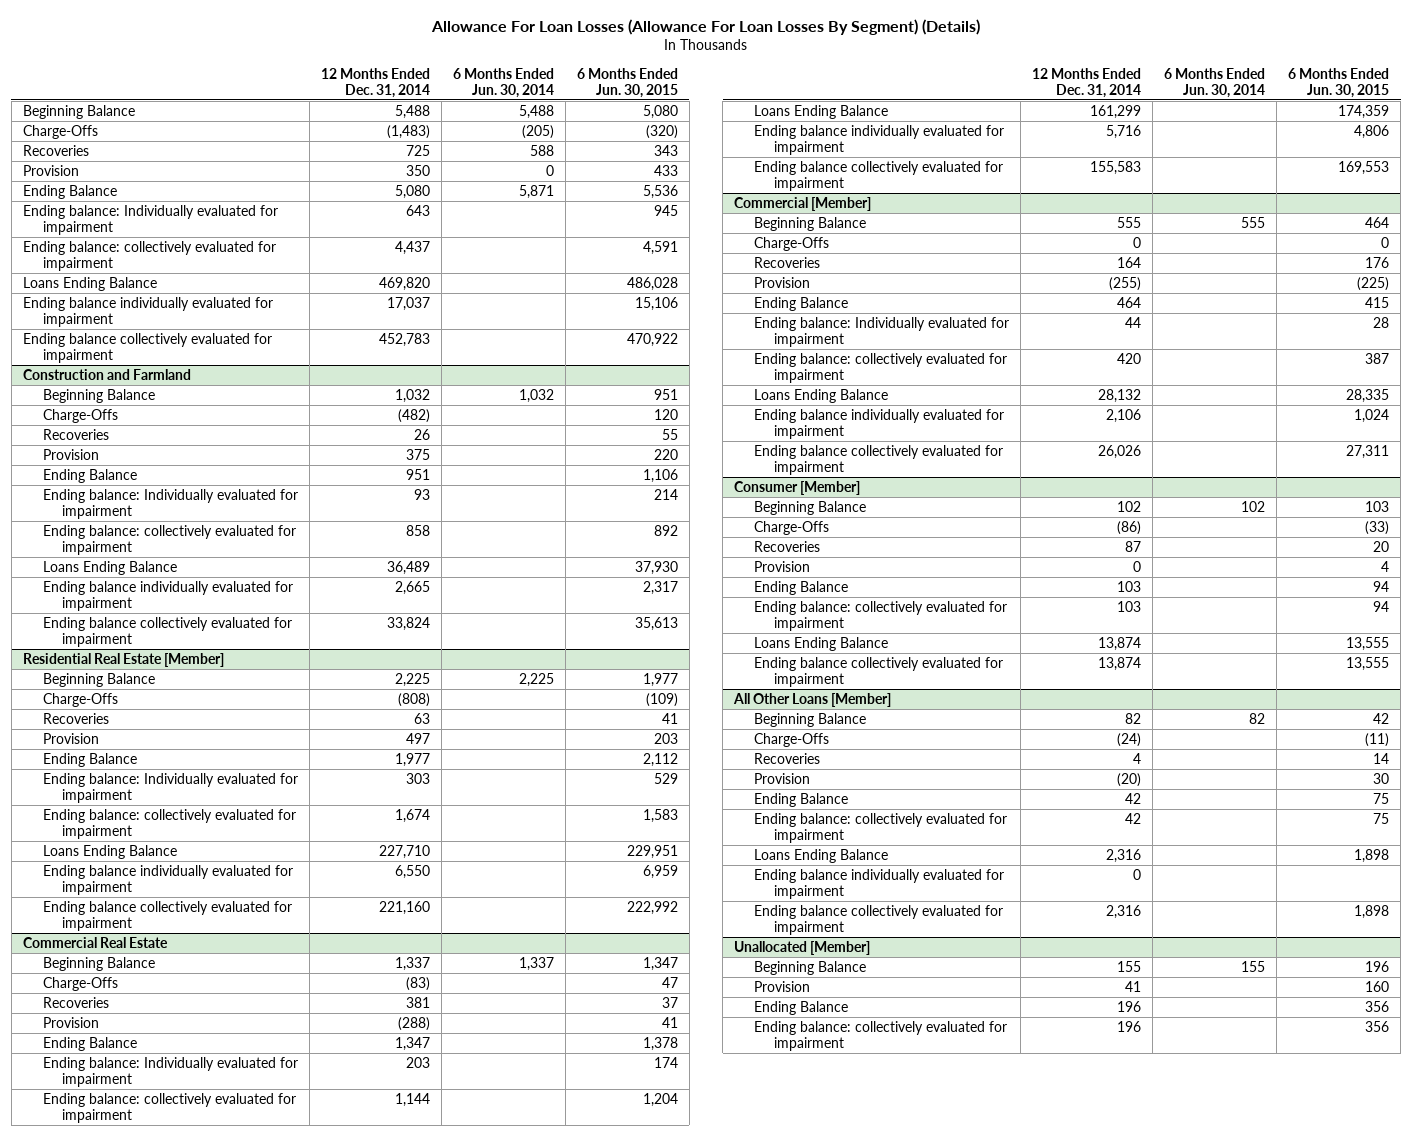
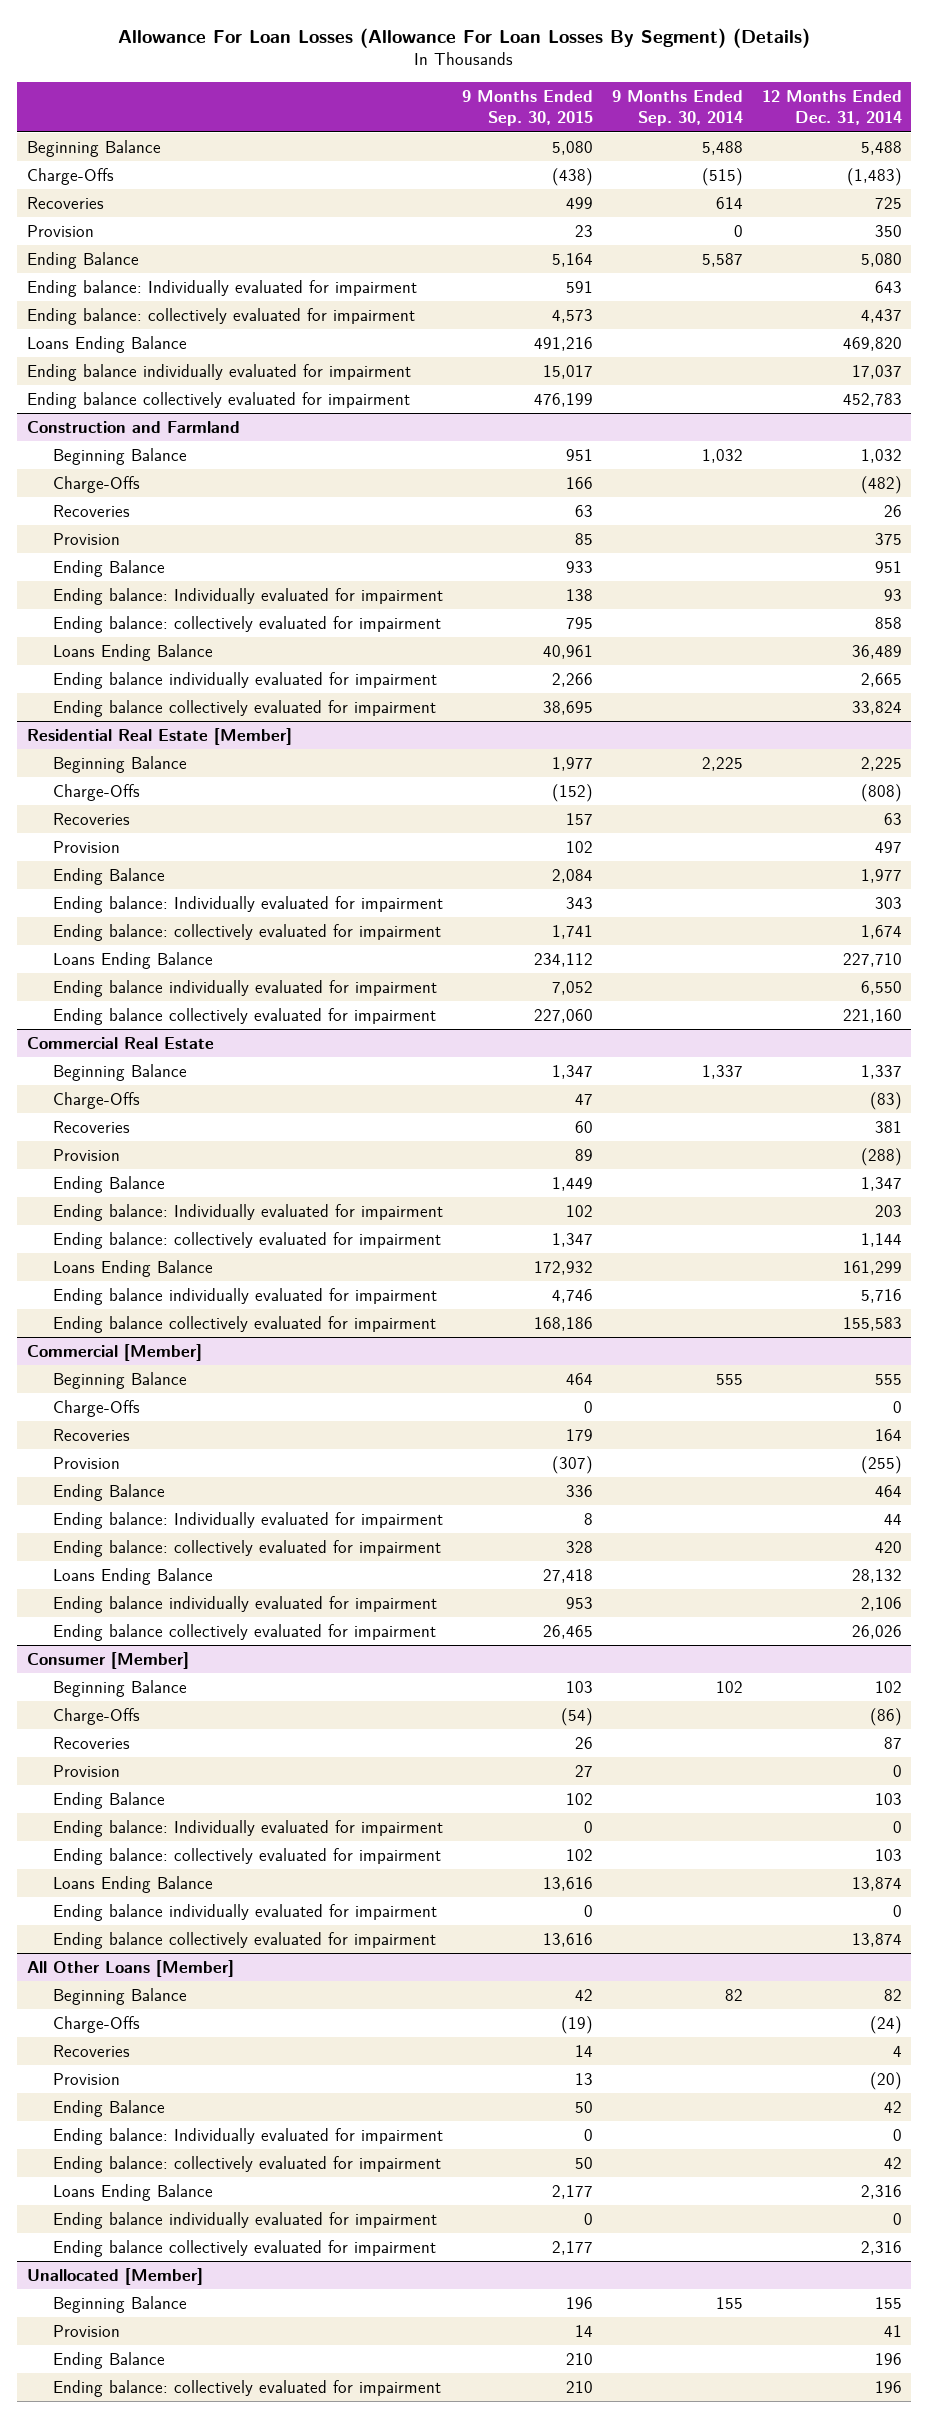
[452,67,554,98] 6 Months Ended Jun. 30, 2014 -> none
[576,67,678,98] 6 Months Ended Jun. 30, 2015 -> none
none -> [461,89,593,127] 9 Months Ended Sep. 30, 2015
none -> [611,89,743,127] 9 Months Ended Sep. 30, 2014
none -> [52,1820,443,1838] Ending balance: Individually evaluated for impairment
none -> [52,1904,437,1922] Ending balance individually evaluated for impairment
none -> [52,2128,443,2146] Ending balance: Individually evaluated for impairment

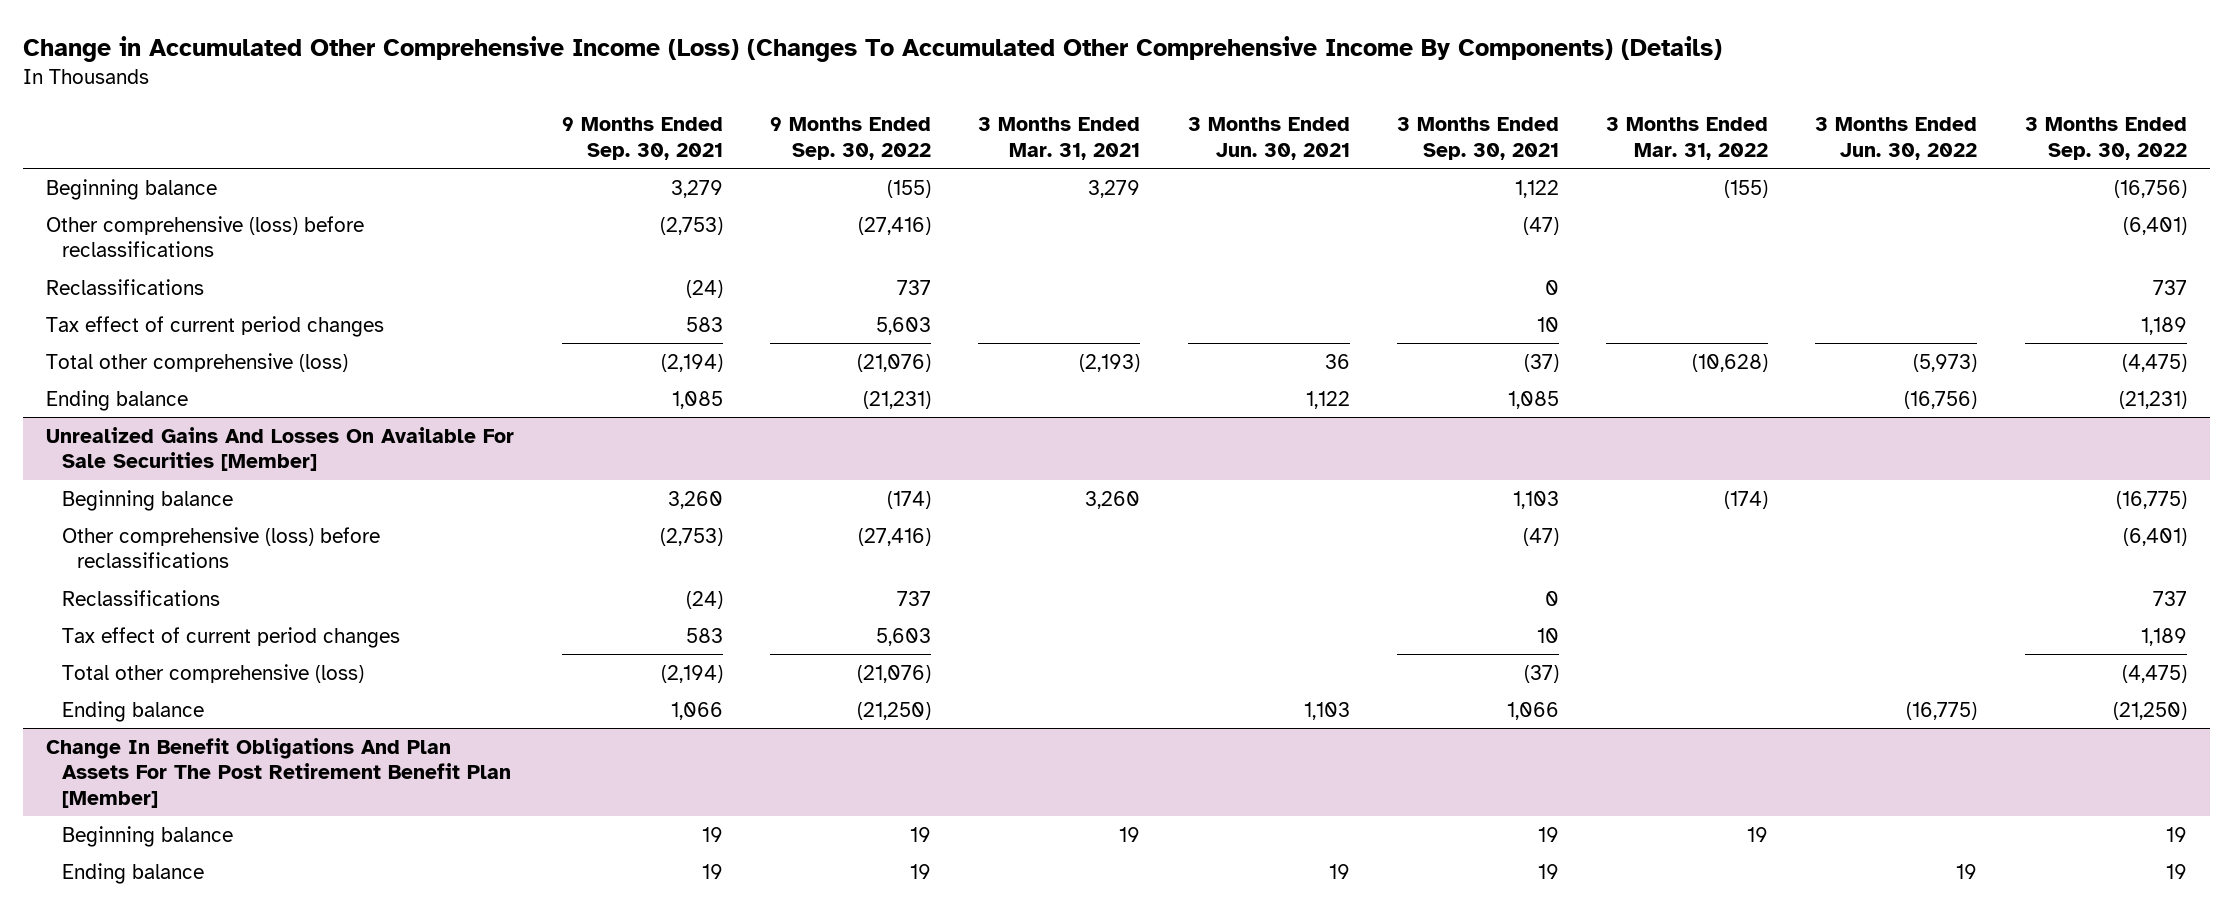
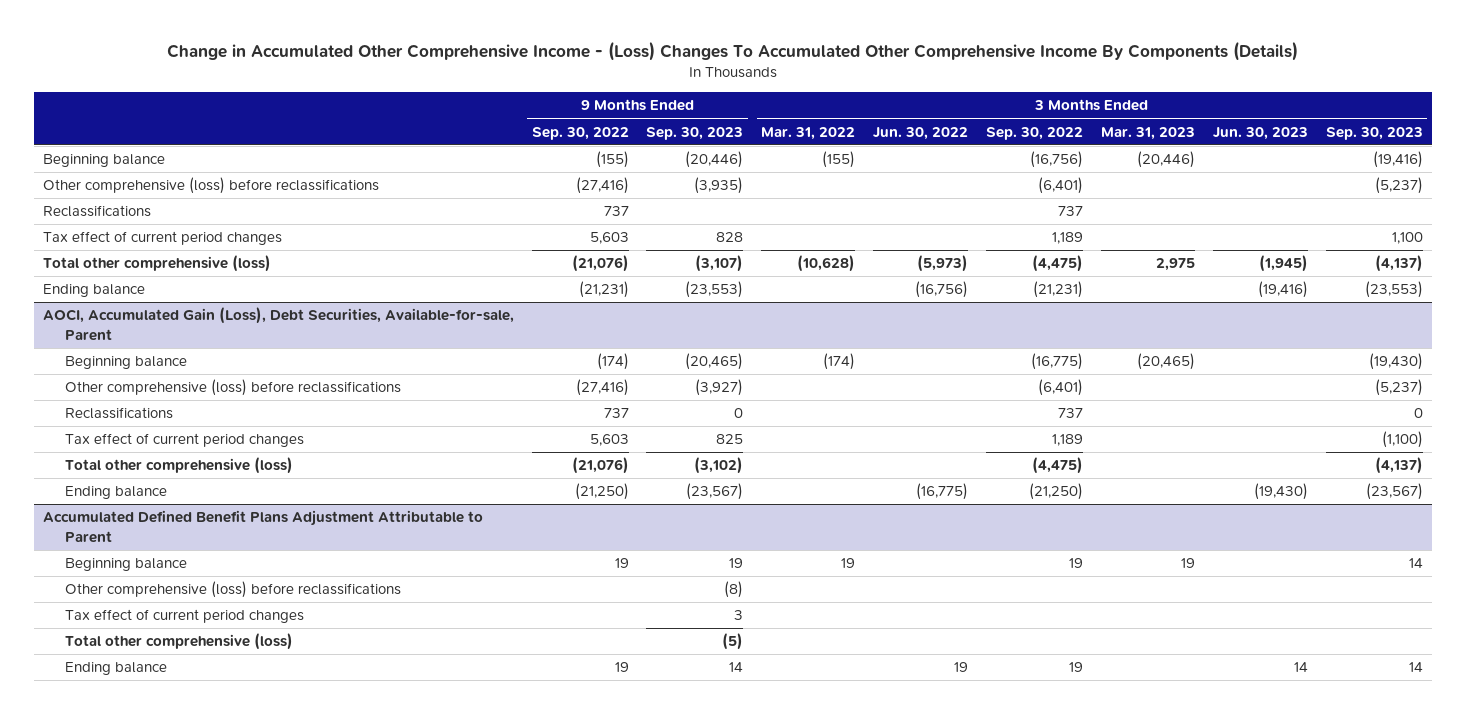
[22,35,1722,62] Change in Accumulated Other Comprehensive Income (Loss) (Changes To Accumulated Other Comprehensive Income By Components) (Details) -> [166,40,1298,61] Change in Accumulated Other Comprehensive Income - (Loss) Changes To Accumulated Other Comprehensive Income By Components (Details)
[561,117,723,160] 9 Months Ended Sep. 30, 2021 -> none
[978,117,1141,160] 3 Months Ended Mar. 31, 2021 -> none
[1187,117,1350,160] 3 Months Ended Jun. 30, 2021 -> none
[1396,117,1559,160] 3 Months Ended Sep. 30, 2021 -> none
none -> [646,126,744,140] Sep. 30, 2023
none -> [1100,126,1195,140] Mar. 31, 2023
none -> [1212,126,1308,140] Jun. 30, 2023
none -> [1325,126,1423,140] Sep. 30, 2023
[46,426,515,472] Unrealized Gains And Losses On Available For Sale Securities [Member] -> [42,307,514,341] AOCI, Accumulated Gain (Loss), Debt Securities, Available-for-sale, Parent
[46,737,511,808] Change In Benefit Obligations And Plan Assets For The Post Retirement Benefit Plan [Member] -> [42,510,483,543] Accumulated Defined Benefit Plans Adjustment Attributable to Parent
none -> [65,581,402,599] Other comprehensive (loss) before reclassifications
none -> [65,609,305,624] Tax effect of current period changes
none -> [65,633,294,651] Total other comprehensive (loss)

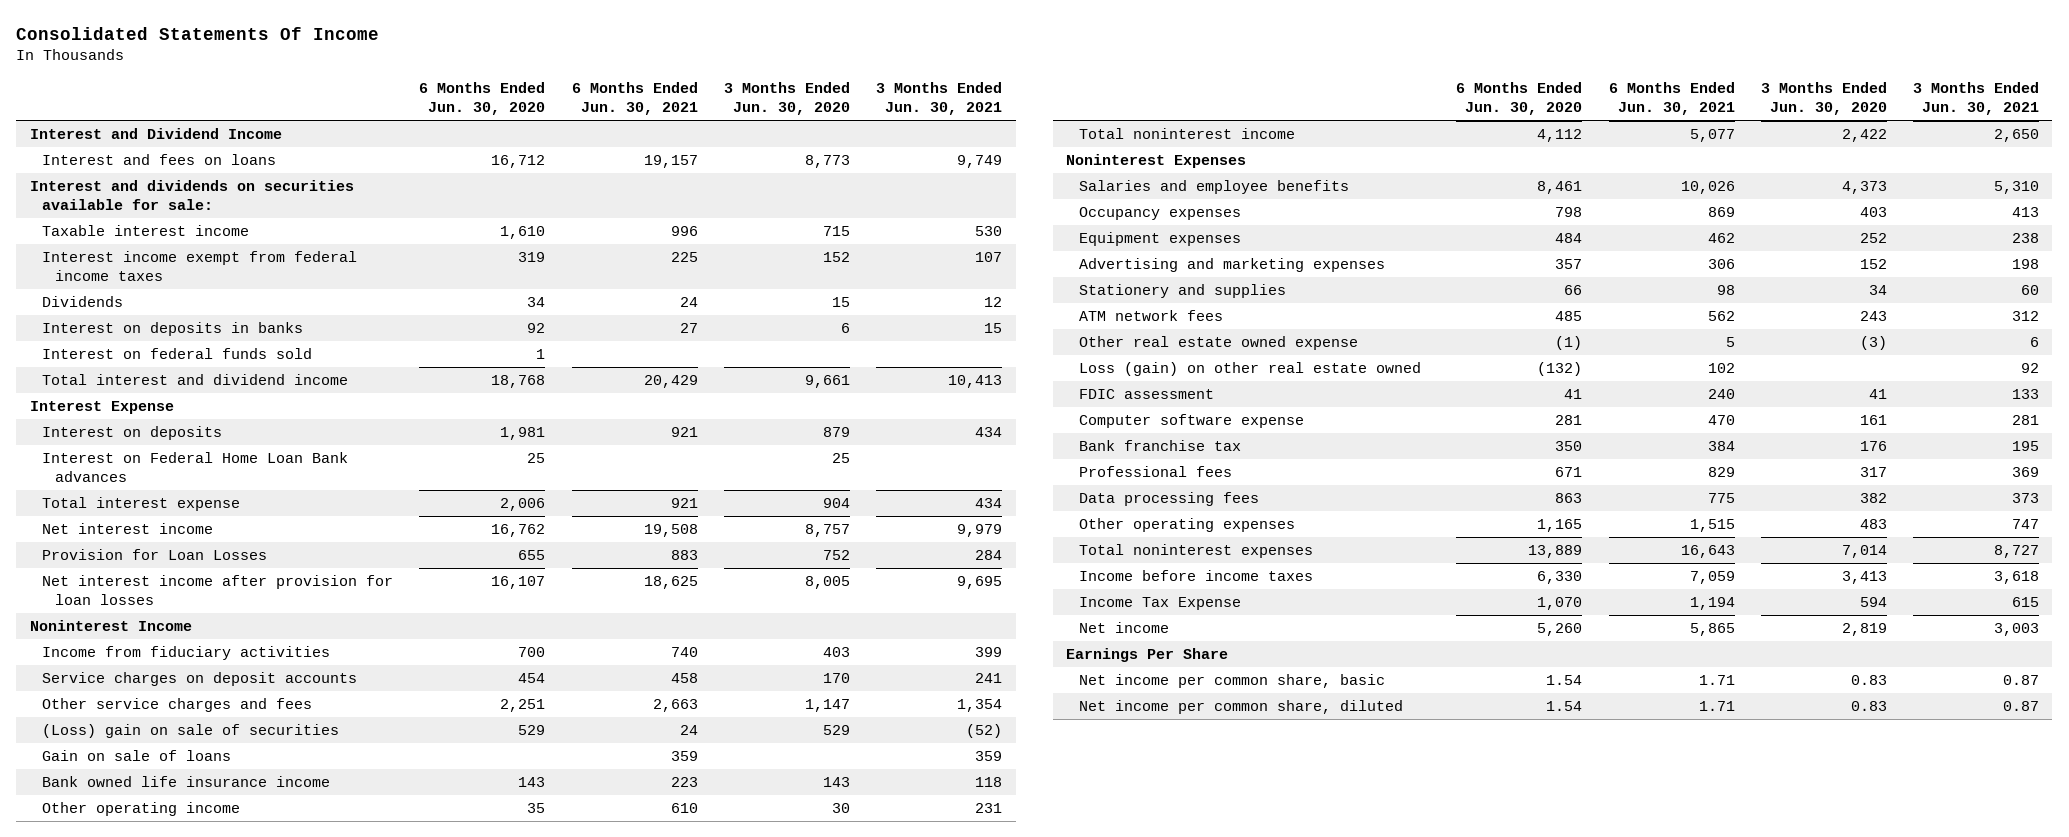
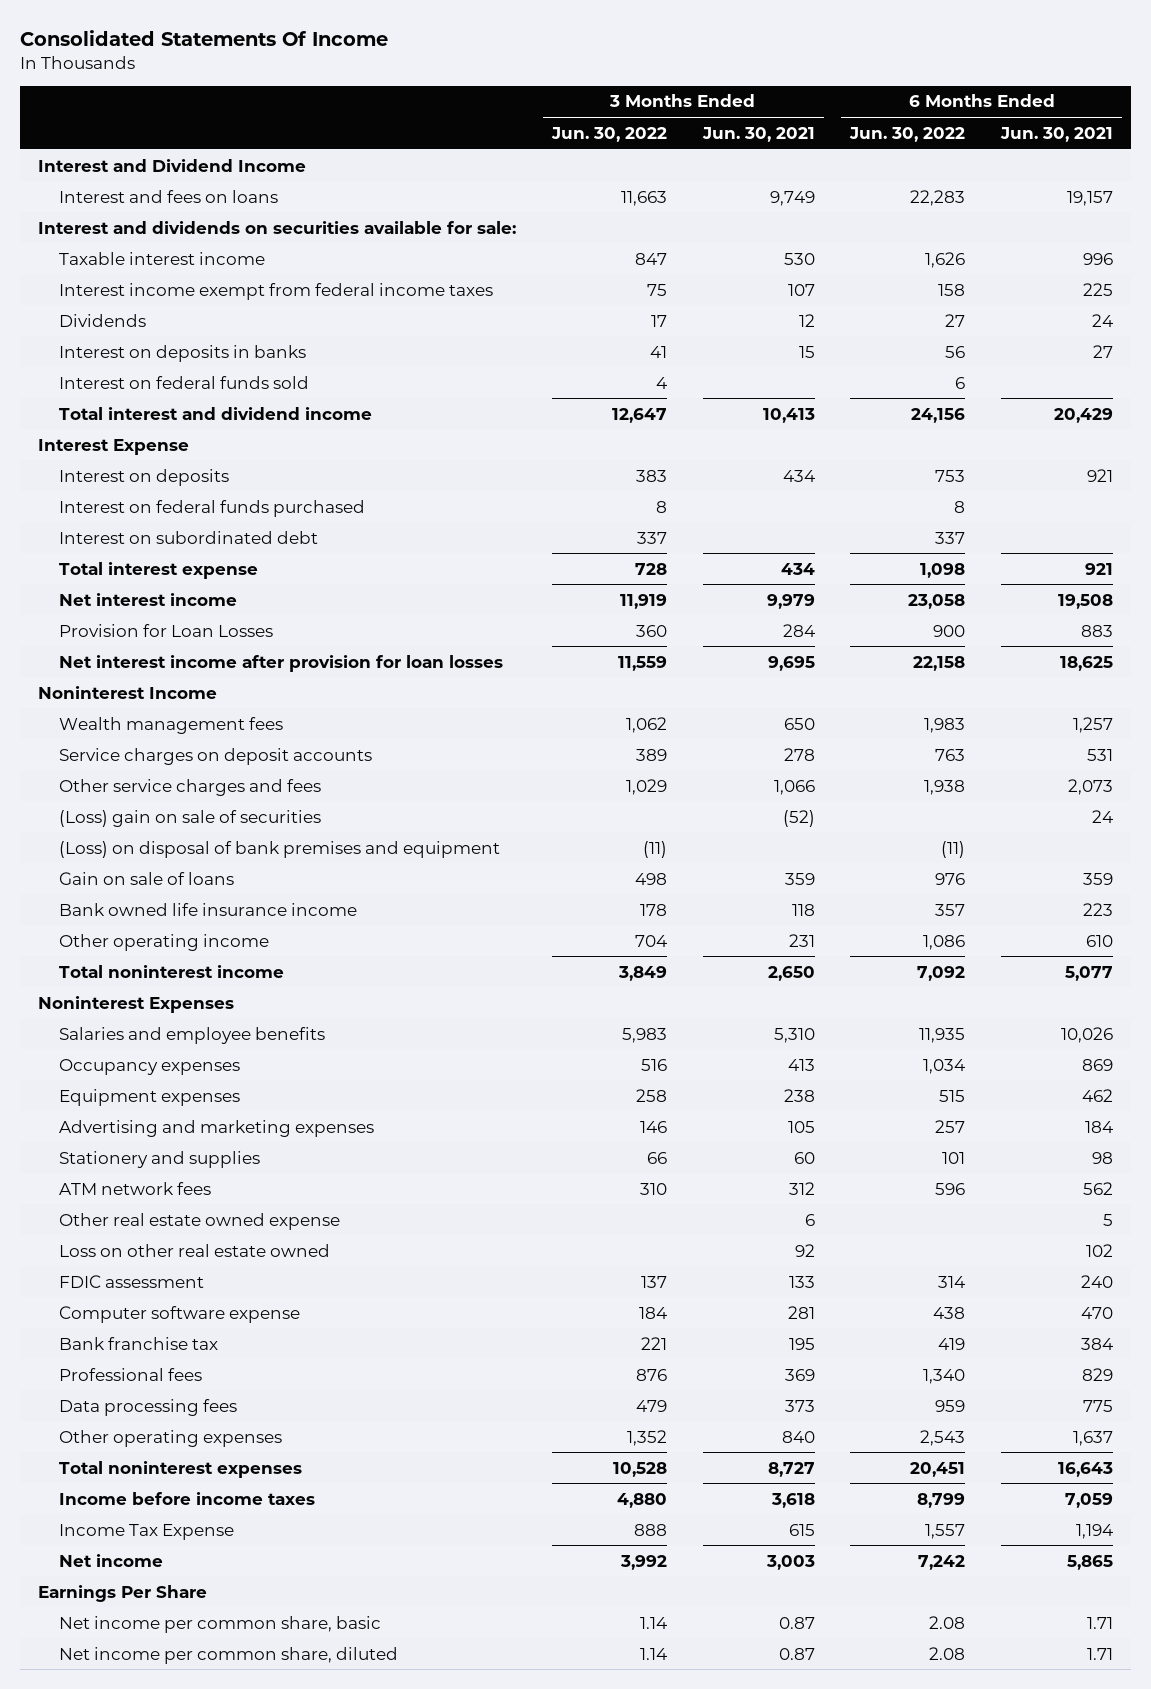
[419,82,546,116] 6 Months Ended Jun. 30, 2020 -> none
[724,82,851,116] 3 Months Ended Jun. 30, 2020 -> none
none -> [550,126,667,142] Jun. 30, 2022
none -> [849,126,966,142] Jun. 30, 2022
[42,452,349,483] Interest on Federal Home Loan Bank advances -> none
none -> [58,499,365,517] Interest on federal funds purchased
none -> [58,530,318,544] Interest on subordinated debt
[42,646,331,661] Income from fiduciary activities -> none
none -> [58,716,283,734] Wealth management fees
[670,673,698,684] 458 -> [1087,748,1114,761] 531
[975,673,1003,684] 241 -> [783,747,815,761] 278
[652,699,698,713] 2,663 -> [1068,778,1114,795] 2,073
[957,699,1003,713] 1,354 -> [773,779,815,795] 1,066
none -> [58,840,500,858] (Loss) on disposal of bank premises and equipment
[1707,259,1735,270] 306 -> [1085,1120,1114,1133] 184
[2012,259,2040,270] 198 -> [787,1120,815,1133] 105
[1078,362,1421,377] Loss (gain) on other real estate owned -> [58,1243,330,1257] Loss on other real estate owned
[1689,519,1735,533] 1,515 -> [1073,1430,1114,1446] 1,637
[2012,519,2040,530] 747 -> [781,1430,815,1443] 840

